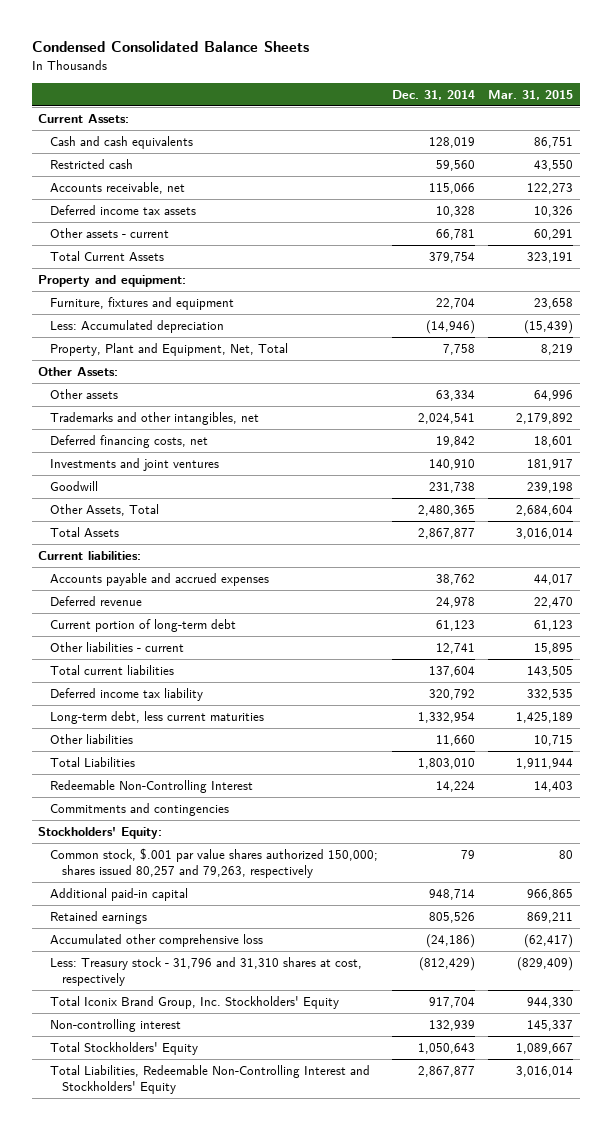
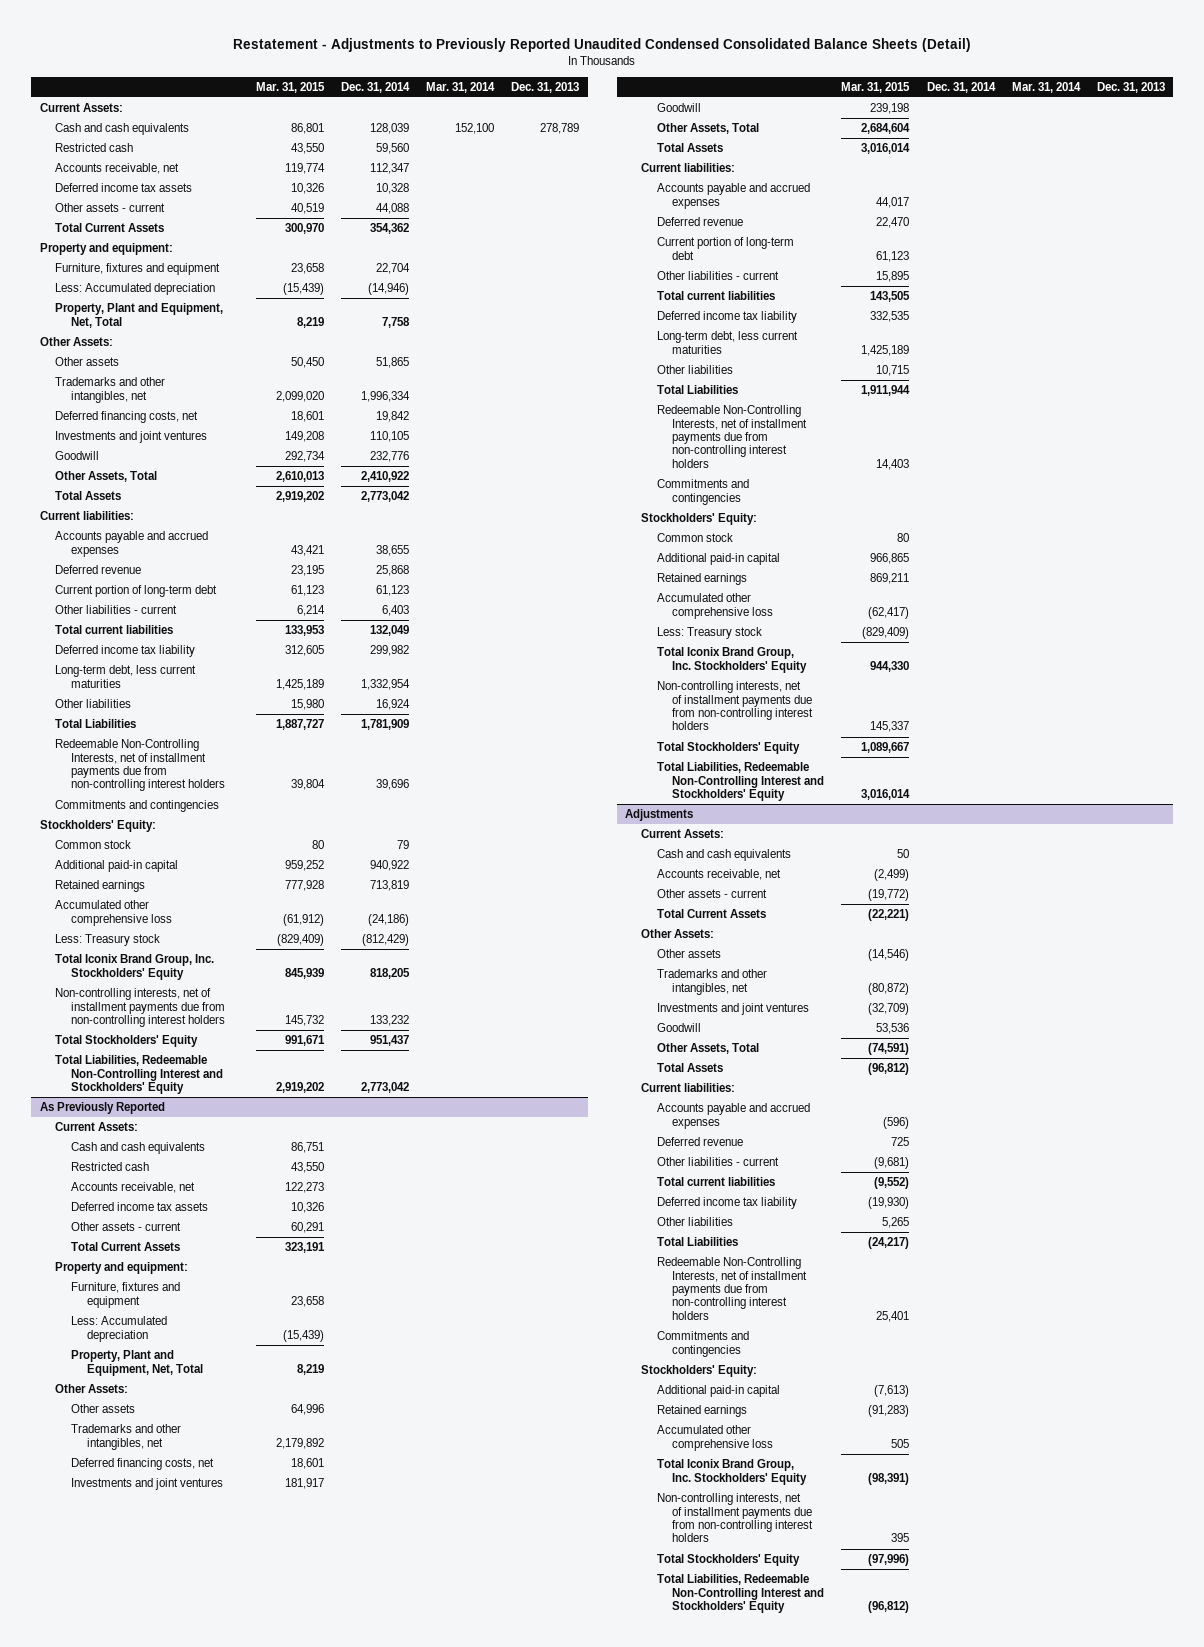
[31,41,309,53] Condensed Consolidated Balance Sheets -> [233,38,972,53] Restatement - Adjustments to Previously Reported Unaudited Condensed Consolidated Balance Sheets (Detail)
none -> [425,81,495,93] Mar. 31, 2014
none -> [511,81,580,93] Dec. 31, 2013
[428,137,475,149] 128,019 -> [369,123,409,135] 128,039
[534,137,574,149] 86,751 -> [290,123,324,135] 86,801
[428,183,475,195] 115,066 -> [369,163,409,175] 112,347
[527,183,574,195] 122,273 -> [284,163,325,175] 119,774
[435,229,475,241] 66,781 -> [375,203,409,215] 44,088
[534,229,574,241] 60,291 -> [290,203,324,215] 40,519
[428,252,475,264] 379,754 -> [369,223,409,235] 354,362
[527,252,574,264] 323,191 -> [284,223,324,235] 300,970
[435,390,475,402] 63,334 -> [375,357,409,369] 51,865
[534,390,574,402] 64,996 -> [290,357,324,369] 50,450
[417,413,475,425] 2,024,541 -> [360,390,410,402] 1,996,334
[516,413,574,425] 2,179,892 -> [275,390,324,402] 2,099,020
[428,459,475,471] 140,910 -> [369,431,409,443] 110,105
[527,459,574,471] 181,917 -> [284,431,324,443] 149,208
[428,482,475,494] 231,738 -> [369,451,409,463] 232,776
[527,482,574,494] 239,198 -> [284,451,325,463] 292,734
[417,505,475,517] 2,480,365 -> [360,471,409,483] 2,410,922
[516,505,574,517] 2,684,604 -> [275,471,324,483] 2,610,013
[417,528,475,540] 2,867,877 -> [360,491,409,503] 2,773,042
[516,528,574,540] 3,016,014 -> [275,491,324,503] 2,919,202
[435,574,475,586] 38,762 -> [375,544,409,556] 38,655
[534,574,574,586] 44,017 -> [290,544,324,556] 43,421
[435,597,475,609] 24,978 -> [375,565,409,577] 25,868
[534,597,574,609] 22,470 -> [290,565,324,577] 23,195
[435,643,475,655] 12,741 -> [381,605,409,617] 6,403
[534,643,574,655] 15,895 -> [296,605,325,617] 6,214
[428,666,475,678] 137,604 -> [369,625,409,637] 132,049
[527,666,574,678] 143,505 -> [284,625,324,637] 133,953
[428,689,475,701] 320,792 -> [369,645,409,657] 299,982
[527,689,574,701] 332,535 -> [284,645,324,657] 312,605
[435,735,475,747] 11,660 -> [375,699,410,711] 16,924
[534,735,574,747] 10,715 -> [290,699,324,711] 15,980
[417,758,475,770] 1,803,010 -> [360,719,409,731] 1,781,909
[516,758,574,770] 1,911,944 -> [275,719,324,731] 1,887,727
[50,780,254,794] Redeemable Non-Controlling Interest -> [55,739,225,792] Redeemable Non-Controlling Interests, net of installment payments due from non-controlling interest holders
[435,781,475,793] 14,224 -> [375,779,409,791] 39,696
[534,781,574,793] 14,403 -> [290,779,325,791] 39,804
[50,848,379,878] Common stock, $.001 par value shares authorized 150,000; shares issued 80,257 and 79,263, respectively -> [55,840,132,850] Common stock
[428,889,475,901] 948,714 -> [369,860,409,872] 940,922
[527,889,574,901] 966,865 -> [284,860,324,872] 959,252
[428,912,475,924] 805,526 -> [369,880,409,892] 713,819
[527,912,574,924] 869,211 -> [284,880,324,892] 777,928
[524,934,574,949] (62,417) -> [282,913,324,926] (61,912)
[50,957,363,986] Less: Treasury stock - 31,796 and 31,310 shares at cost, respectively -> [55,934,161,947] Less: Treasury stock
[428,997,475,1009] 917,704 -> [369,967,410,979] 818,205
[527,997,574,1009] 944,330 -> [284,967,324,979] 845,939
[50,1019,182,1033] Non-controlling interest -> [55,988,225,1028] Non-controlling interests, net of installment payments due from non-controlling interest holders
[428,1020,475,1032] 132,939 -> [369,1015,409,1027] 133,232
[527,1020,574,1032] 145,337 -> [284,1015,324,1027] 145,732
[417,1043,475,1055] 1,050,643 -> [369,1035,409,1047] 951,437
[516,1043,574,1055] 1,089,667 -> [284,1035,325,1047] 991,671
[417,1066,475,1078] 2,867,877 -> [360,1082,409,1094] 2,773,042
[516,1066,574,1078] 3,016,014 -> [275,1082,324,1094] 2,919,202
none -> [39,1102,165,1115] As Previously Reported
none -> [55,1122,139,1132] Current Assets:
none -> [70,1142,205,1155] Cash and cash equivalents
none -> [70,1162,149,1172] Restricted cash
none -> [70,1182,195,1194] Accounts receivable, net
none -> [70,1202,208,1212] Deferred income tax assets
none -> [70,1222,181,1232] Other assets - current
none -> [70,1242,180,1252] Total Current Assets
none -> [55,1262,189,1275] Property and equipment:
none -> [70,1282,180,1308] Furniture, fixtures and equipment
none -> [70,1316,167,1342] Less: Accumulated depreciation
none -> [70,1350,203,1376] Property, Plant and Equipment, Net, Total
none -> [55,1384,129,1394] Other Assets:
none -> [70,1404,135,1414] Other assets
none -> [70,1424,181,1450] Trademarks and other intangibles, net
none -> [70,1458,214,1471] Deferred financing costs, net
none -> [70,1478,223,1491] Investments and joint ventures
none -> [656,103,701,113] Goodwill
none -> [656,123,759,135] Other Assets, Total
none -> [656,143,723,153] Total Assets
none -> [641,163,736,173] Current liabilities:
none -> [656,183,810,209] Accounts payable and accrued expenses
none -> [656,217,743,227] Deferred revenue
none -> [656,237,794,260] Current portion of long-term debt
none -> [656,271,779,281] Other liabilities - current
none -> [656,291,775,301] Total current liabilities
none -> [656,311,797,324] Deferred income tax liability
none -> [656,331,798,354] Long-term debt, less current maturities
none -> [656,365,733,375] Other liabilities
none -> [656,385,738,395] Total Liabilities
none -> [656,405,808,468] Redeemable Non-Controlling Interests, net of installment payments due from non-controlling interest holders
none -> [656,479,749,505] Commitments and contingencies
none -> [641,513,758,526] Stockholders' Equity:
none -> [656,533,733,543] Common stock
none -> [656,553,780,566] Additional paid-in capital
none -> [656,573,747,586] Retained earnings
none -> [656,593,774,619] Accumulated other comprehensive loss
none -> [656,627,762,640] Less: Treasury stock
none -> [656,647,808,673] Total Iconix Brand Group, Inc. Stockholders' Equity
none -> [656,681,814,731] Non-controlling interests, net of installment payments due from non-controlling interest holders
none -> [656,742,800,755] Total Stockholders' Equity
none -> [656,762,825,802] Total Liabilities, Redeemable Non-Controlling Interest and Stockholders' Equity
none -> [625,809,694,822] Adjustments
none -> [641,829,725,839] Current Assets:
none -> [656,849,791,862] Cash and cash equivalents
none -> [656,869,781,881] Accounts receivable, net
none -> [656,889,767,899] Other assets - current
none -> [656,909,766,919] Total Current Assets
none -> [641,929,715,939] Other Assets:
none -> [656,949,721,959] Other assets
none -> [656,969,767,995] Trademarks and other intangibles, net
none -> [656,1003,809,1016] Investments and joint ventures
none -> [656,1023,701,1033] Goodwill
none -> [656,1043,759,1055] Other Assets, Total
none -> [656,1063,723,1073] Total Assets
none -> [641,1083,736,1093] Current liabilities:
none -> [656,1103,810,1129] Accounts payable and accrued expenses
none -> [656,1137,743,1147] Deferred revenue
none -> [656,1157,779,1167] Other liabilities - current
none -> [656,1177,775,1187] Total current liabilities
none -> [656,1197,797,1210] Deferred income tax liability
none -> [656,1217,733,1227] Other liabilities
none -> [656,1237,738,1247] Total Liabilities
none -> [656,1257,808,1320] Redeemable Non-Controlling Interests, net of installment payments due from non-controlling interest holders
none -> [656,1331,749,1357] Commitments and contingencies
none -> [641,1365,758,1378] Stockholders' Equity:
none -> [656,1385,780,1398] Additional paid-in capital
none -> [656,1405,747,1418] Retained earnings
none -> [656,1425,774,1451] Accumulated other comprehensive loss
none -> [656,1459,808,1485] Total Iconix Brand Group, Inc. Stockholders' Equity
none -> [656,1493,814,1543] Non-controlling interests, net of installment payments due from non-controlling interest holders
none -> [656,1554,800,1567] Total Stockholders' Equity
none -> [656,1574,825,1614] Total Liabilities, Redeemable Non-Controlling Interest and Stockholders' Equity

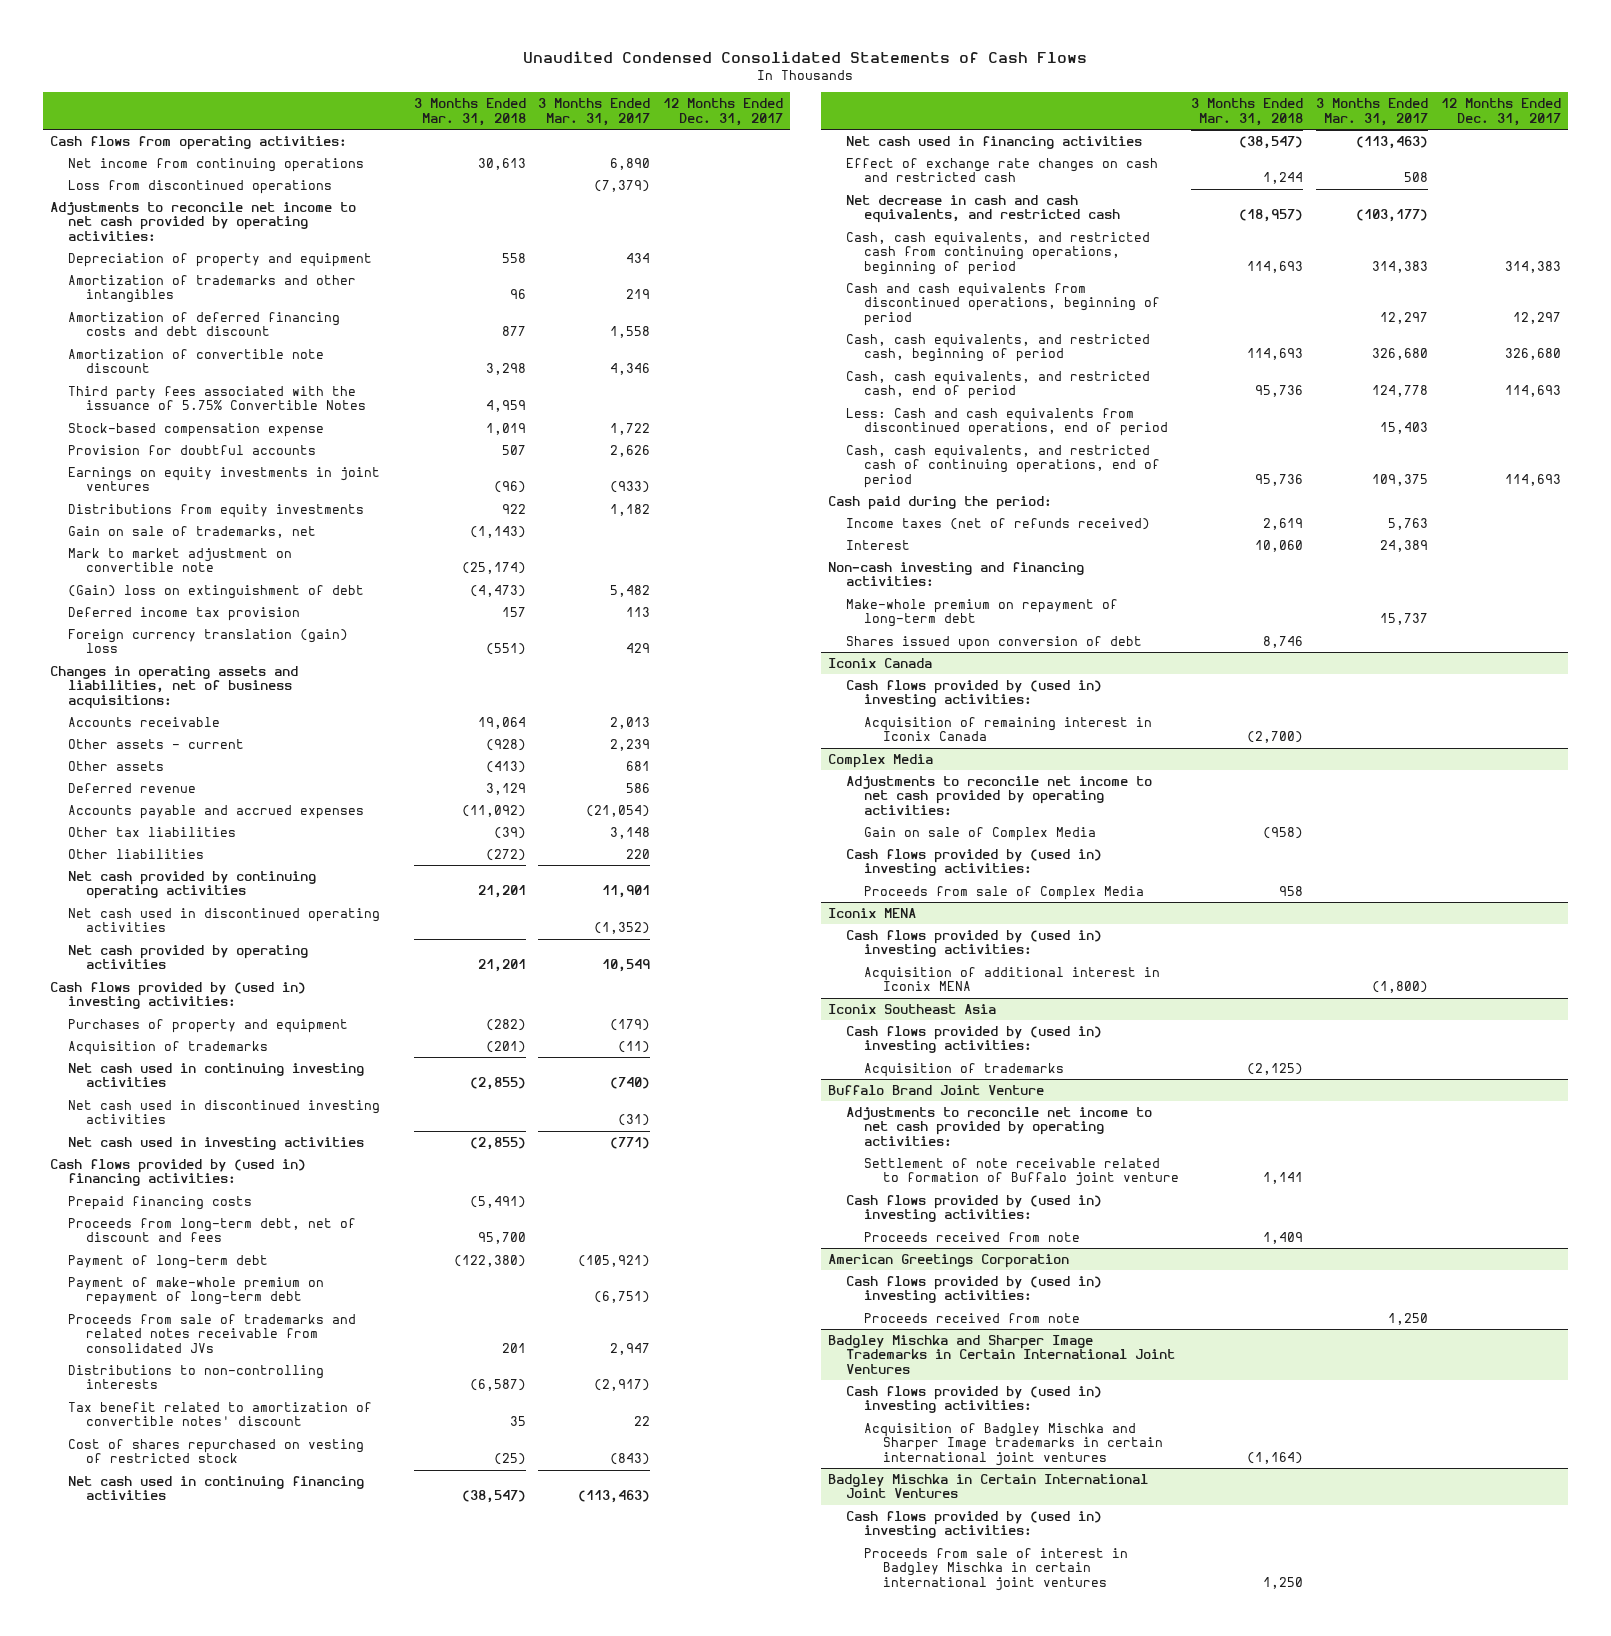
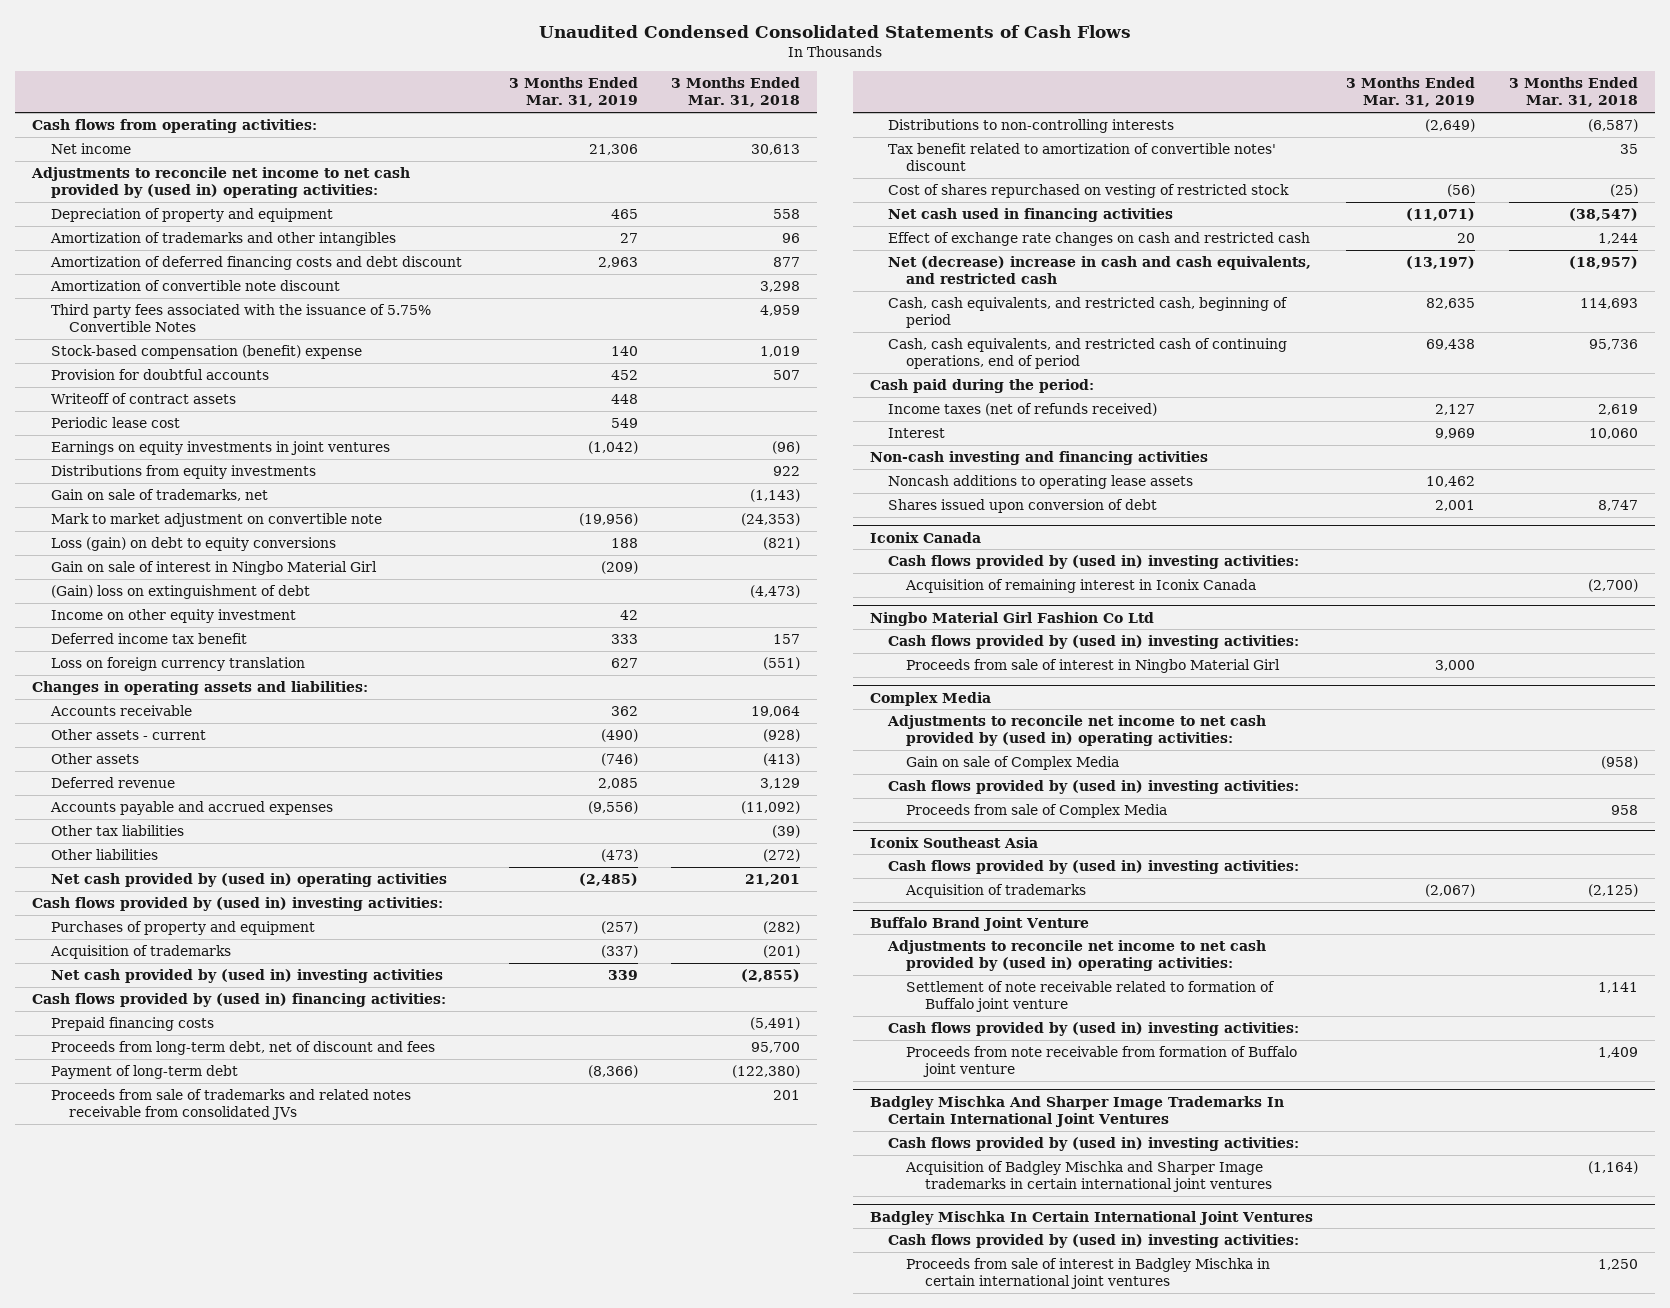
[538,98,651,126] 3 Months Ended Mar. 31, 2017 -> none
[663,98,784,126] 12 Months Ended Dec. 31, 2017 -> none
none -> [508,77,638,108] 3 Months Ended Mar. 31, 2019
[68,179,333,194] Loss from discontinued operations -> none
[68,157,365,172] Net income from continuing operations -> [50,143,131,155] Net income
[49,201,356,241] Adjustments to reconcile net income to net cash provided by operating activities: -> [31,167,411,199] Adjustments to reconcile net income to net cash provided by (used in) operating activities:
[68,422,325,437] Stock-based compensation expense -> [50,345,362,360] Stock-based compensation (benefit) expense
none -> [50,393,236,405] Writeoff of contract assets
none -> [50,417,180,429] Periodic lease cost
[461,562,526,575] (25,174) -> [741,513,801,527] (24,353)
none -> [50,537,336,552] Loss (gain) on debt to equity conversions
none -> [50,561,377,576] Gain on sale of interest in Ningbo Material Girl
none -> [50,609,296,624] Income on other equity investment
[68,606,301,621] Deferred income tax provision -> [50,633,247,645] Deferred income tax benefit
[68,628,349,654] Foreign currency translation (gain) loss -> [50,657,305,672] Loss on foreign currency translation
[49,665,298,709] Changes in operating assets and liabilities, net of business acquisitions: -> [32,681,369,696] Changes in operating assets and liabilities:
[68,870,317,900] Net cash provided by continuing operating activities -> none
[68,907,381,933] Net cash used in discontinued operating activities -> none
[68,944,309,970] Net cash provided by operating activities -> [50,873,447,888] Net cash provided by (used in) operating activities
[68,1062,365,1088] Net cash used in continuing investing activities -> none
[68,1099,381,1125] Net cash used in discontinued investing activities -> none
[68,1136,365,1150] Net cash used in investing activities -> [50,969,443,984] Net cash provided by (used in) investing activities
[68,1276,325,1306] Payment of make-whole premium on repayment of long-term debt -> none
[68,1475,365,1501] Net cash used in continuing financing activities -> none
[845,231,1150,275] Cash, cash equivalents, and restricted cash from continuing operations, beginning of period -> none
[845,282,1161,326] Cash and cash equivalents from discontinued operations, beginning of period -> none
[845,194,1121,224] Net decrease in cash and cash equivalents, and restricted cash -> [888,256,1312,285] Net (decrease) increase in cash and cash equivalents, and restricted cash
[845,370,1150,400] Cash, cash equivalents, and restricted cash, end of period -> none
[845,407,1169,437] Less: Cash and cash equivalents from discontinued operations, end of period -> none
[845,598,1118,628] Make-whole premium on repayment of long-term debt -> none
[827,561,1084,587] Non-cash investing and financing activities: -> [869,451,1208,466] Non-cash investing and financing activities
none -> [888,475,1194,490] Noncash additions to operating lease assets
[1263,635,1304,648] 8,746 -> [1597,500,1638,512] 8,747
none -> [869,611,1154,626] Ningbo Material Girl Fashion Co Ltd
none -> [888,635,1300,650] Cash flows provided by (used in) investing activities:
none -> [906,659,1281,674] Proceeds from sale of interest in Ningbo Material Girl
[845,775,1152,815] Adjustments to reconcile net income to net cash provided by operating activities: -> [887,715,1267,747] Adjustments to reconcile net income to net cash provided by (used in) operating activities:
[827,907,916,918] Iconix MENA -> none
[845,929,1102,958] Cash flows provided by (used in) investing activities: -> none
[864,966,1161,992] Acquisition of additional interest in Iconix MENA -> none
[845,1106,1152,1146] Adjustments to reconcile net income to net cash provided by operating activities: -> [887,940,1267,972] Adjustments to reconcile net income to net cash provided by (used in) operating activities:
[827,1253,1069,1268] American Greetings Corporation -> none
[845,1275,1102,1304] Cash flows provided by (used in) investing activities: -> none
[864,1312,1081,1323] Proceeds received from note -> none
[864,1231,1081,1242] Proceeds received from note -> [906,1046,1298,1078] Proceeds from note receivable from formation of Buffalo joint venture
[827,1334,1175,1374] Badgley Mischka and Sharper Image Trademarks in Certain International Joint Ventures -> [869,1095,1284,1128] Badgley Mischka And Sharper Image Trademarks In Certain International Joint Ventures
[827,1473,1148,1499] Badgley Mischka in Certain International Joint Ventures -> [869,1210,1313,1225] Badgley Mischka In Certain International Joint Ventures

